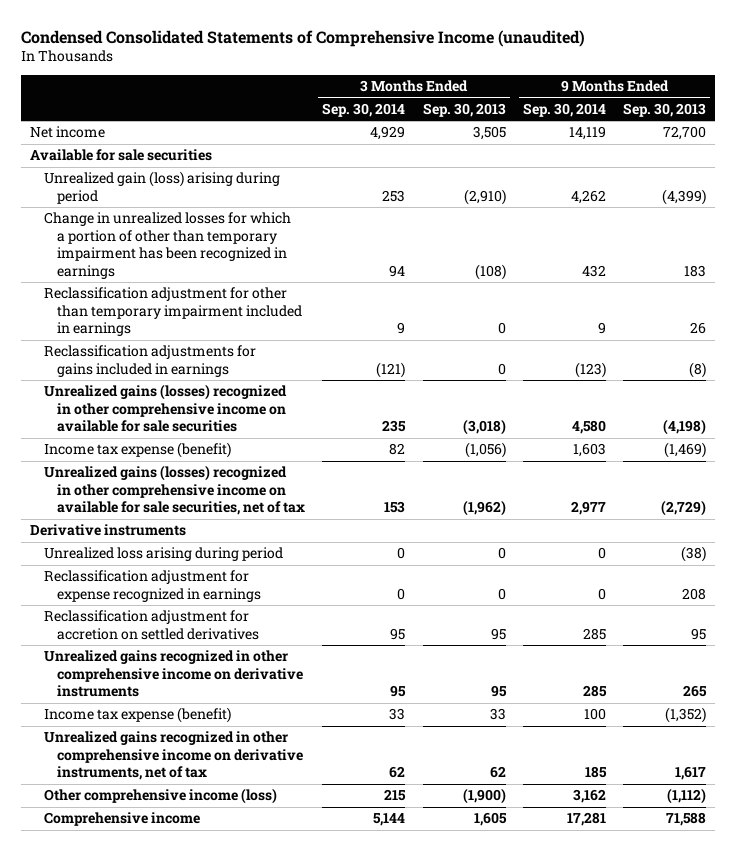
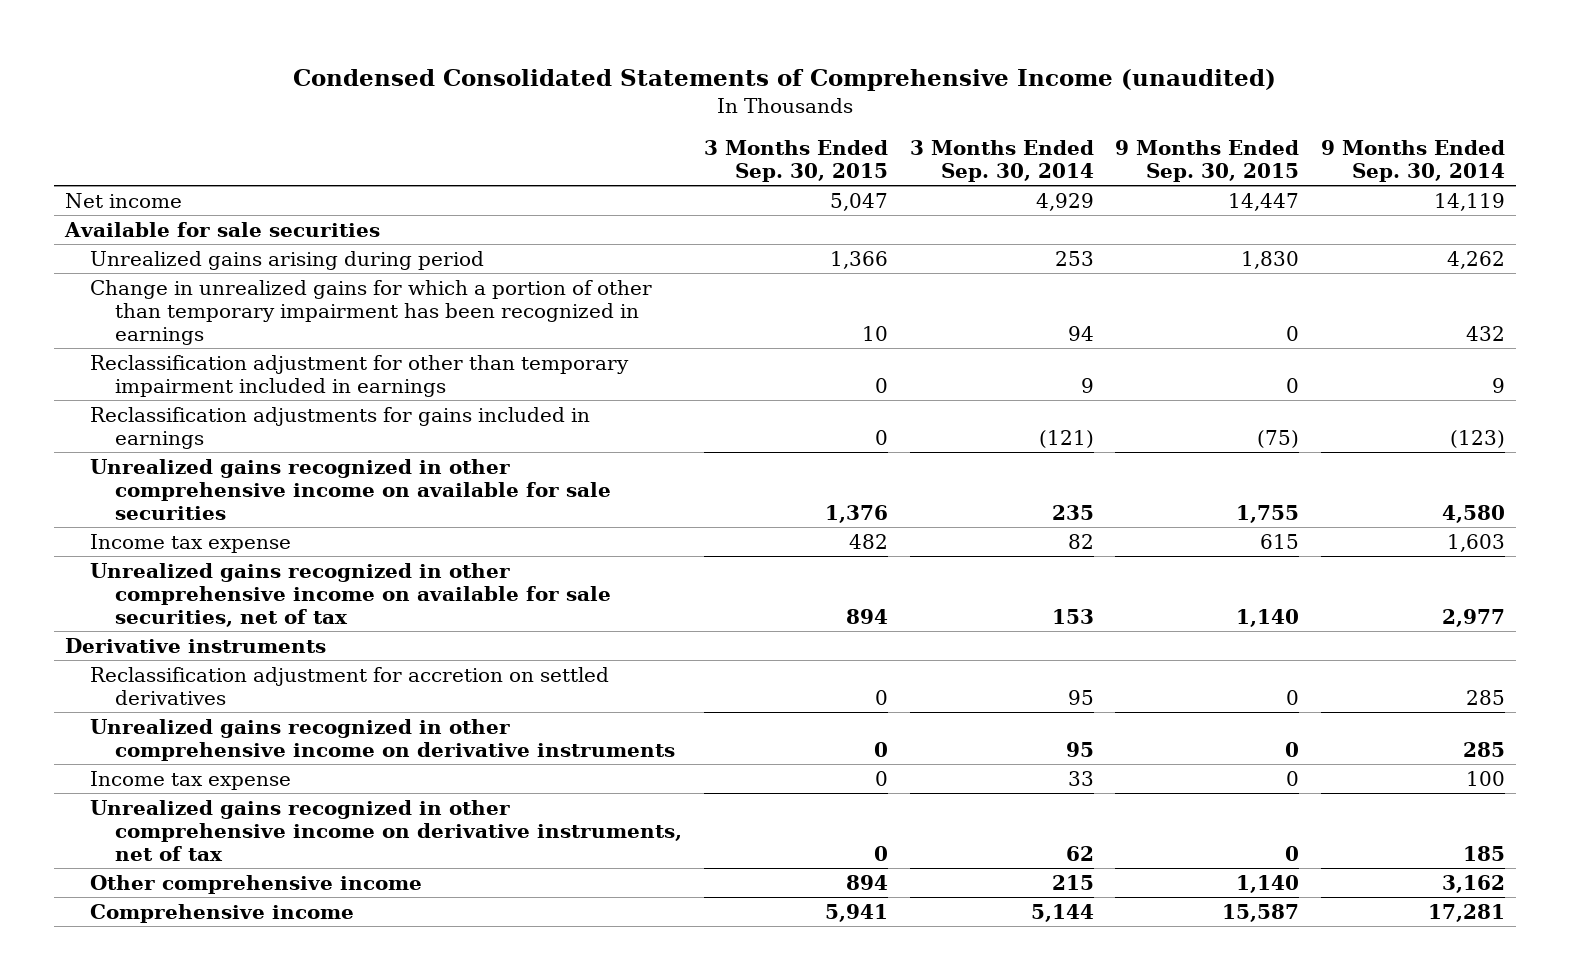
[422,103,506,118] Sep. 30, 2013 -> none
[623,103,707,118] Sep. 30, 2013 -> none
none -> [703,139,888,183] 3 Months Ended Sep. 30, 2015
none -> [1115,139,1300,183] 9 Months Ended Sep. 30, 2015
[43,171,280,204] Unrealized gain (loss) arising during period -> [90,250,485,270] Unrealized gains arising during period
[43,212,291,280] Change in unrealized losses for which a portion of other than temporary impairment has been recognized in earnings -> [90,279,653,346] Change in unrealized gains for which a portion of other than temporary impairment has been recognized in earnings
[43,384,287,433] Unrealized gains (losses) recognized in other comprehensive income on available for sale securities -> [90,458,612,521] Unrealized gains recognized in other comprehensive income on available for sale securities
[43,442,231,459] Income tax expense (benefit) -> [90,533,292,553] Income tax expense
[43,465,306,516] Unrealized gains (losses) recognized in other comprehensive income on available for sale securities, net of tax -> [90,562,612,628] Unrealized gains recognized in other comprehensive income on available for sale securities, net of tax
[43,547,283,562] Unrealized loss arising during period -> none
[43,570,262,602] Reclassification adjustment for expense recognized in earnings -> none
[43,707,231,724] Income tax expense (benefit) -> [90,770,292,790] Income tax expense
[43,788,277,805] Other comprehensive income (loss) -> [90,874,423,894] Other comprehensive income

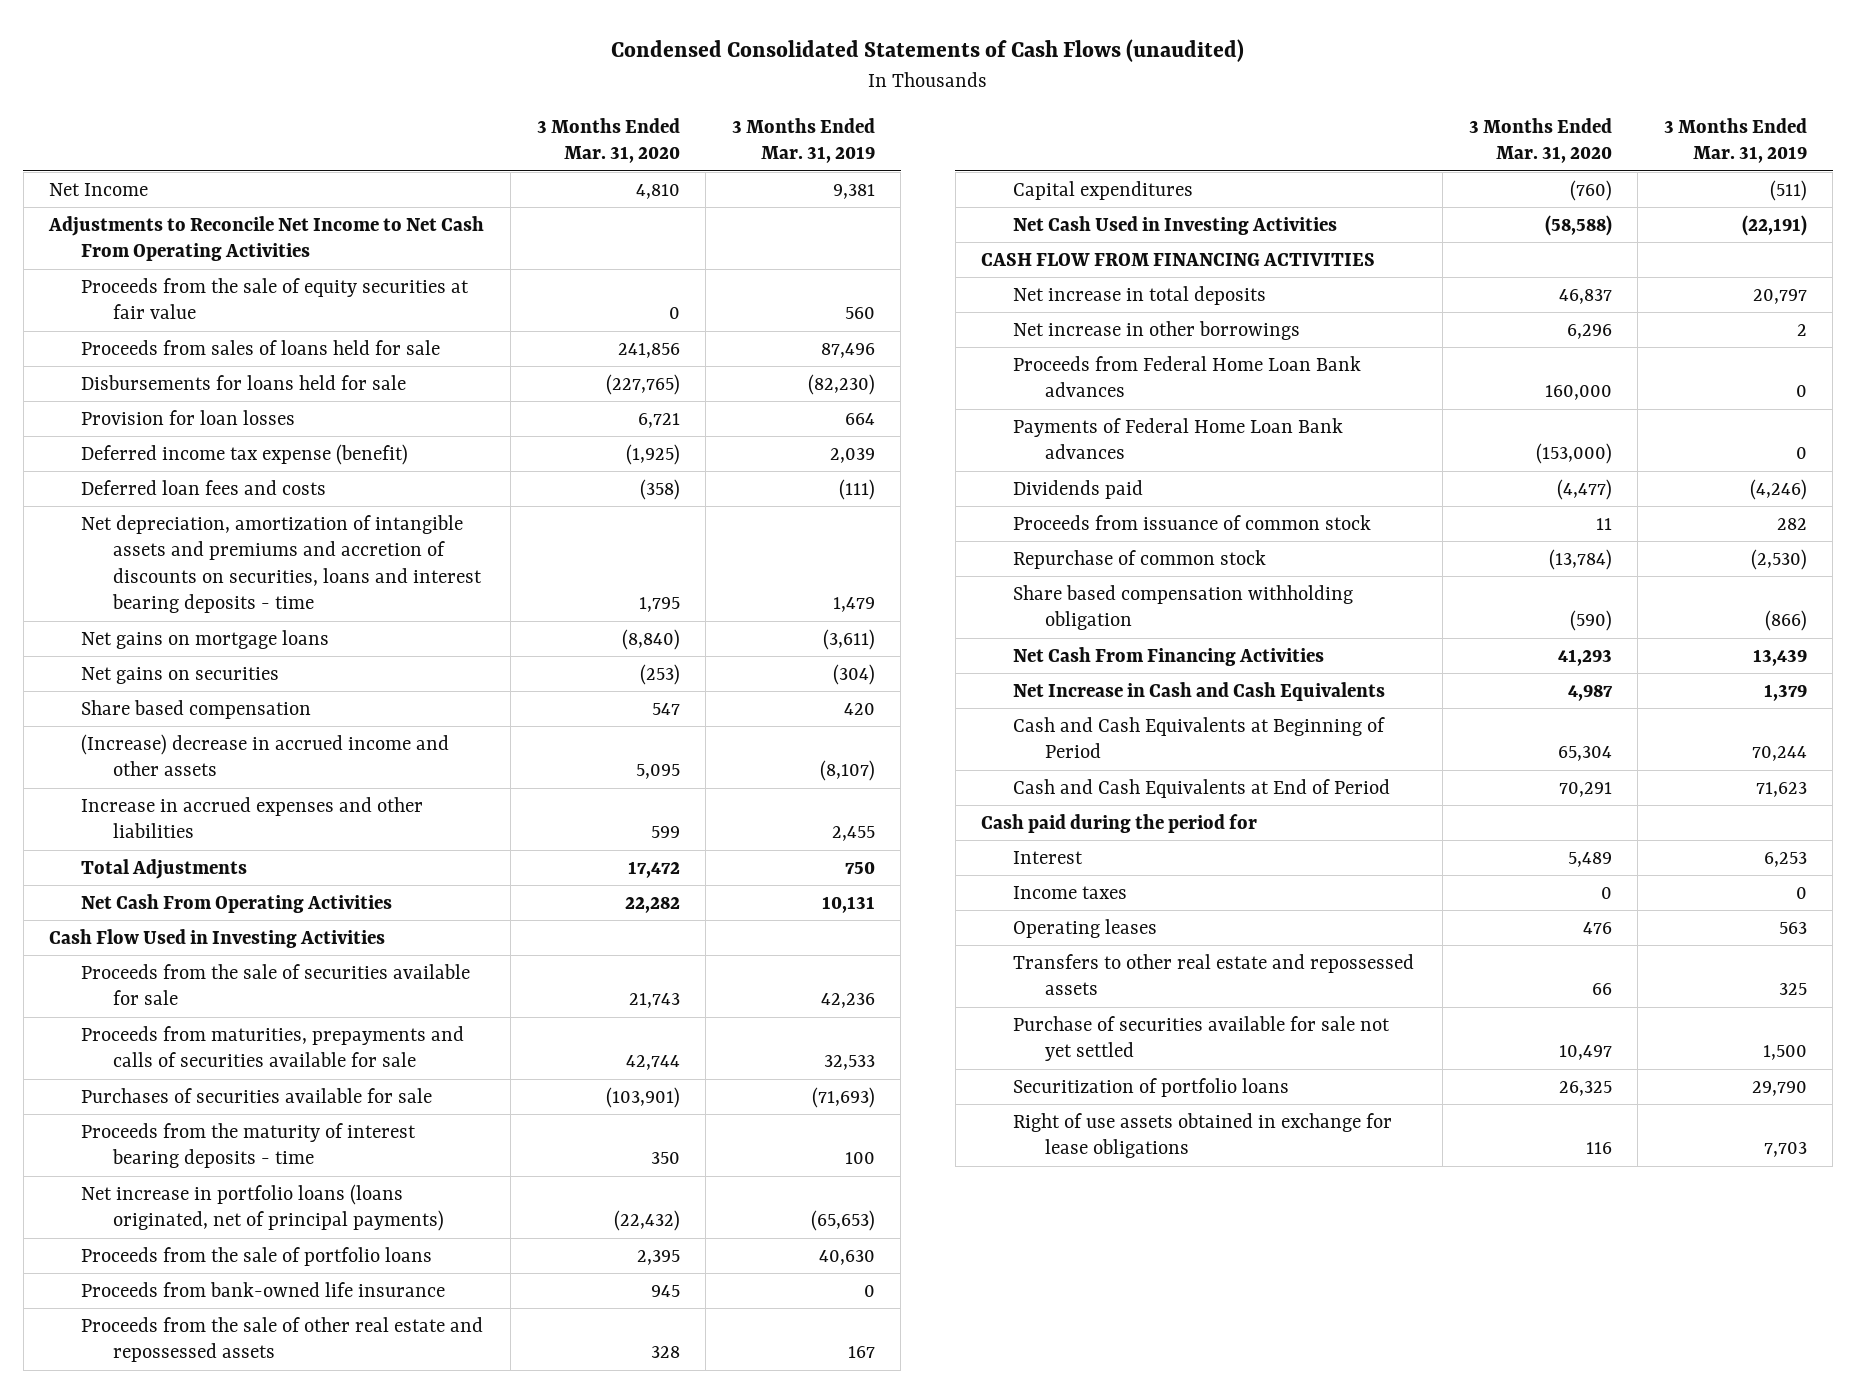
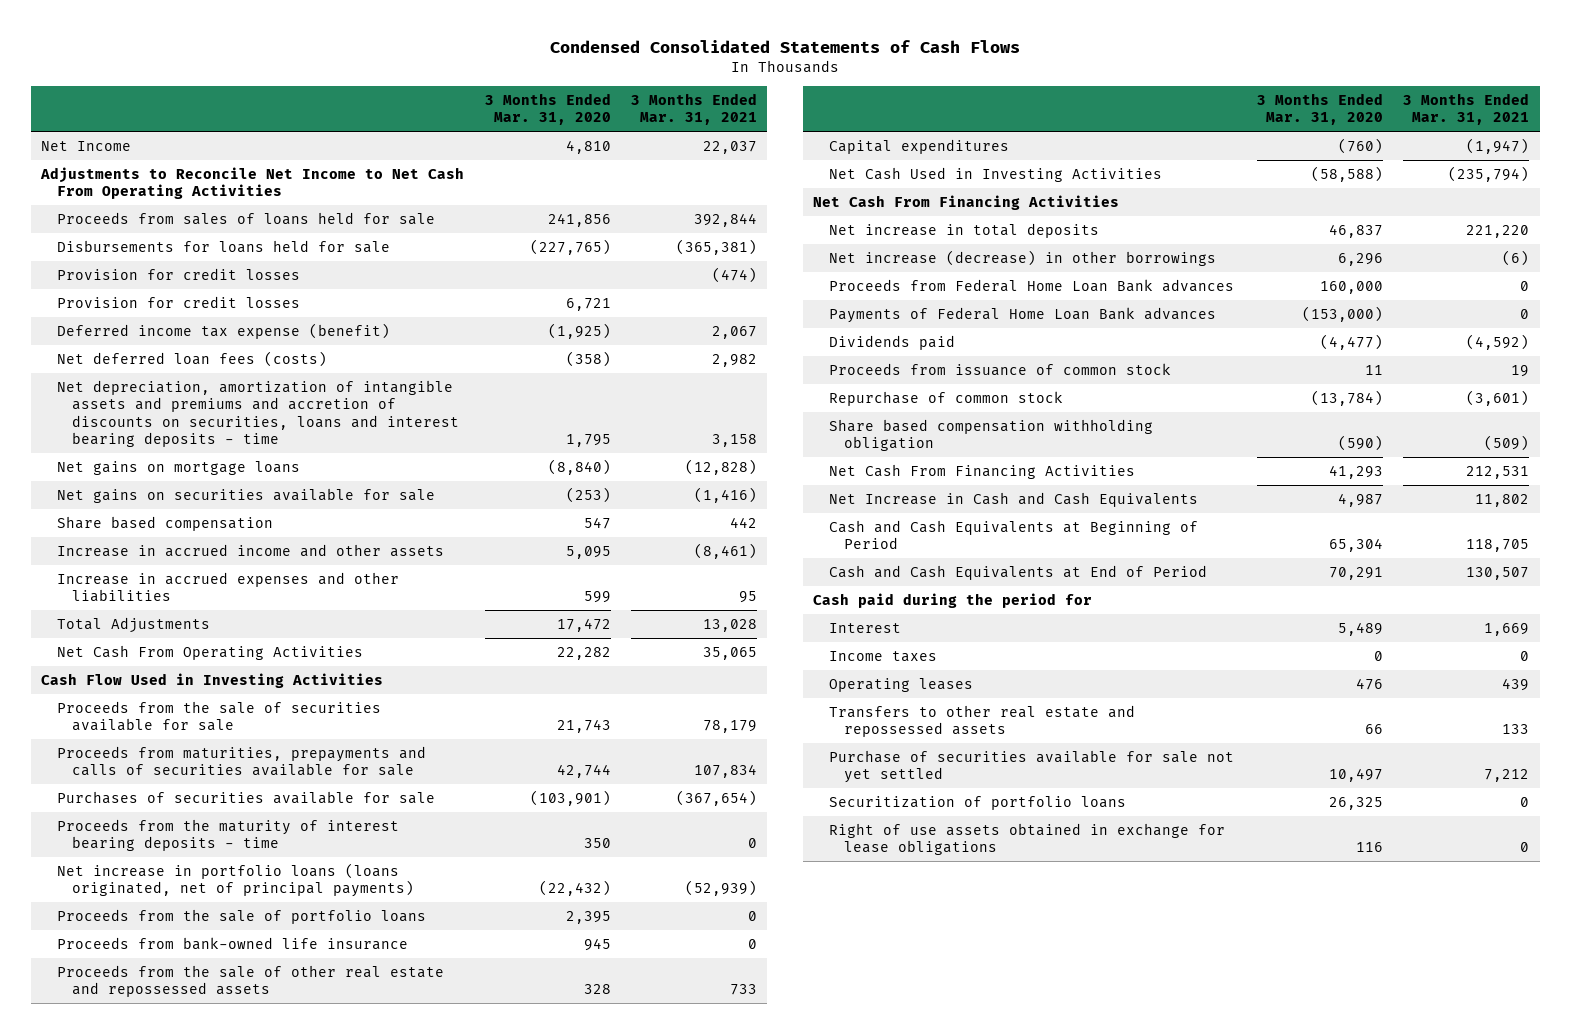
[611,39,1245,63] Condensed Consolidated Statements of Cash Flows (unaudited) -> [550,39,1021,53] Condensed Consolidated Statements of Cash Flows
[731,117,875,164] 3 Months Ended Mar. 31, 2019 -> none
none -> [631,92,758,126] 3 Months Ended Mar. 31, 2021
[81,277,470,320] Proceeds from the sale of equity securities at fair value -> none
none -> [56,267,300,280] Provision for credit losses
[81,409,296,425] Provision for loan losses -> [56,295,300,308] Provision for credit losses
[81,479,327,495] Deferred loan fees and costs -> [56,350,327,367] Net deferred loan fees (costs)
[81,666,280,684] Net gains on securities -> [56,487,435,503] Net gains on securities available for sale
[81,733,450,777] (Increase) decrease in accrued income and other assets -> [56,543,444,557] Increase in accrued income and other assets
[981,252,1376,266] CASH FLOW FROM FINANCING ACTIVITIES -> [813,194,1120,210] Net Cash From Financing Activities
[1013,320,1301,340] Net increase in other borrowings -> [828,249,1216,266] Net increase (decrease) in other borrowings

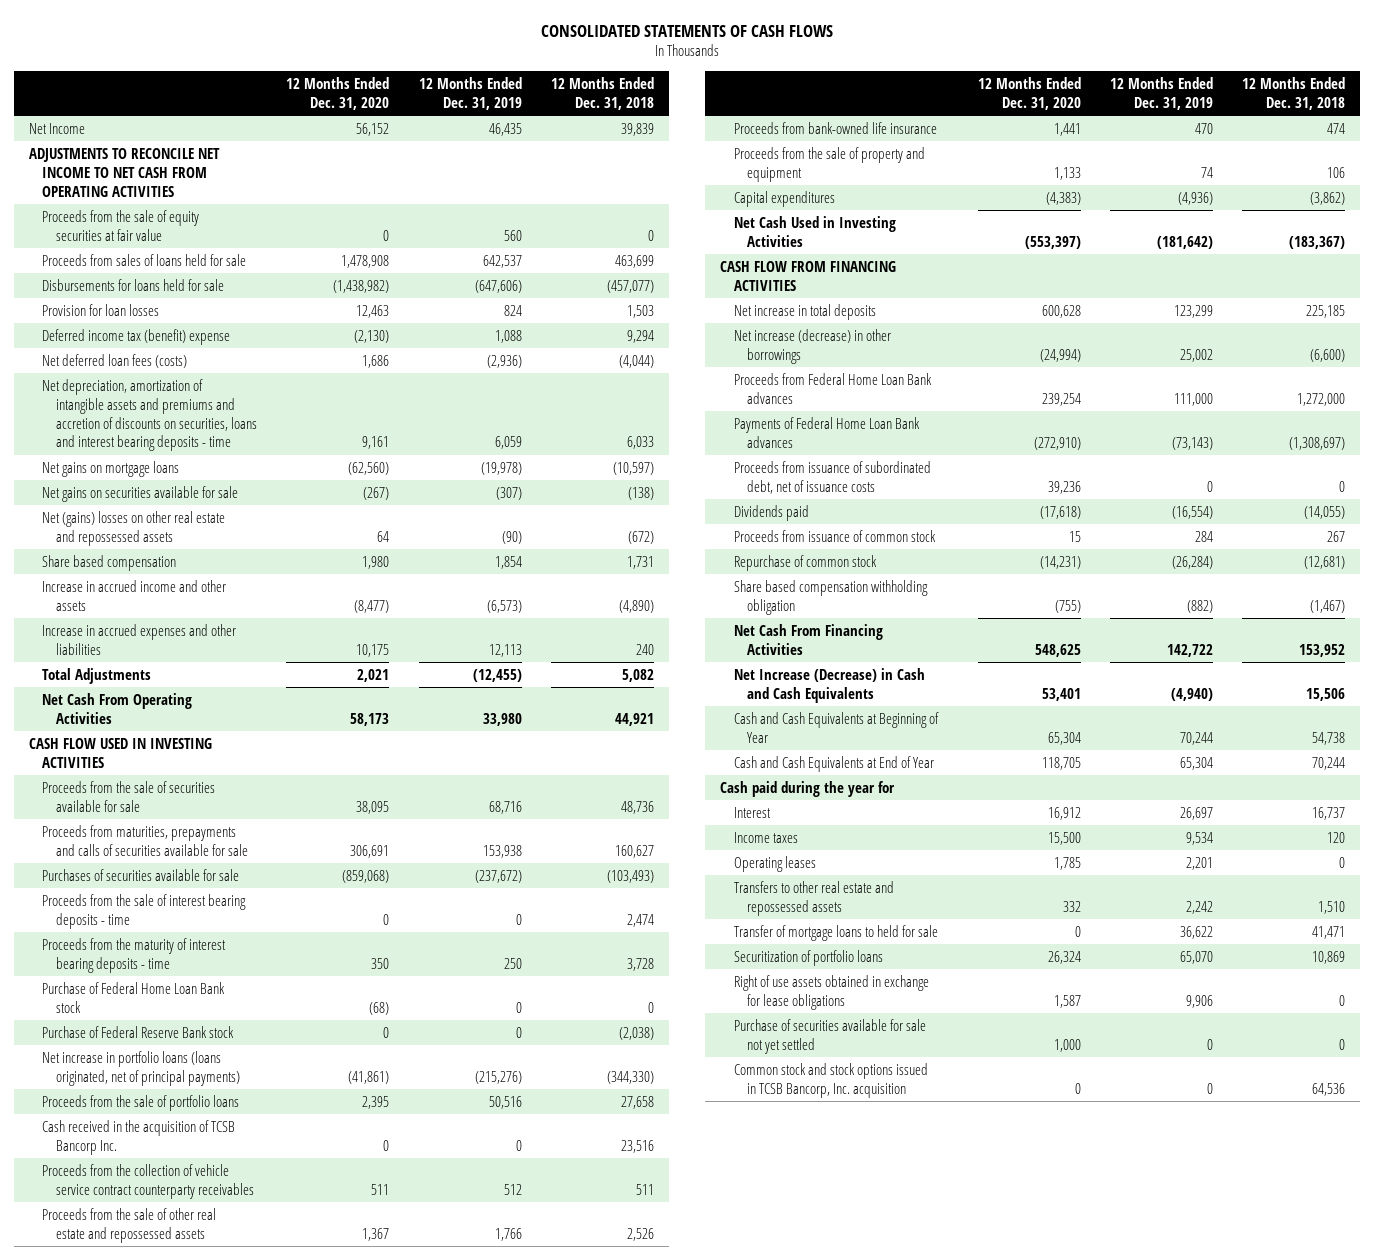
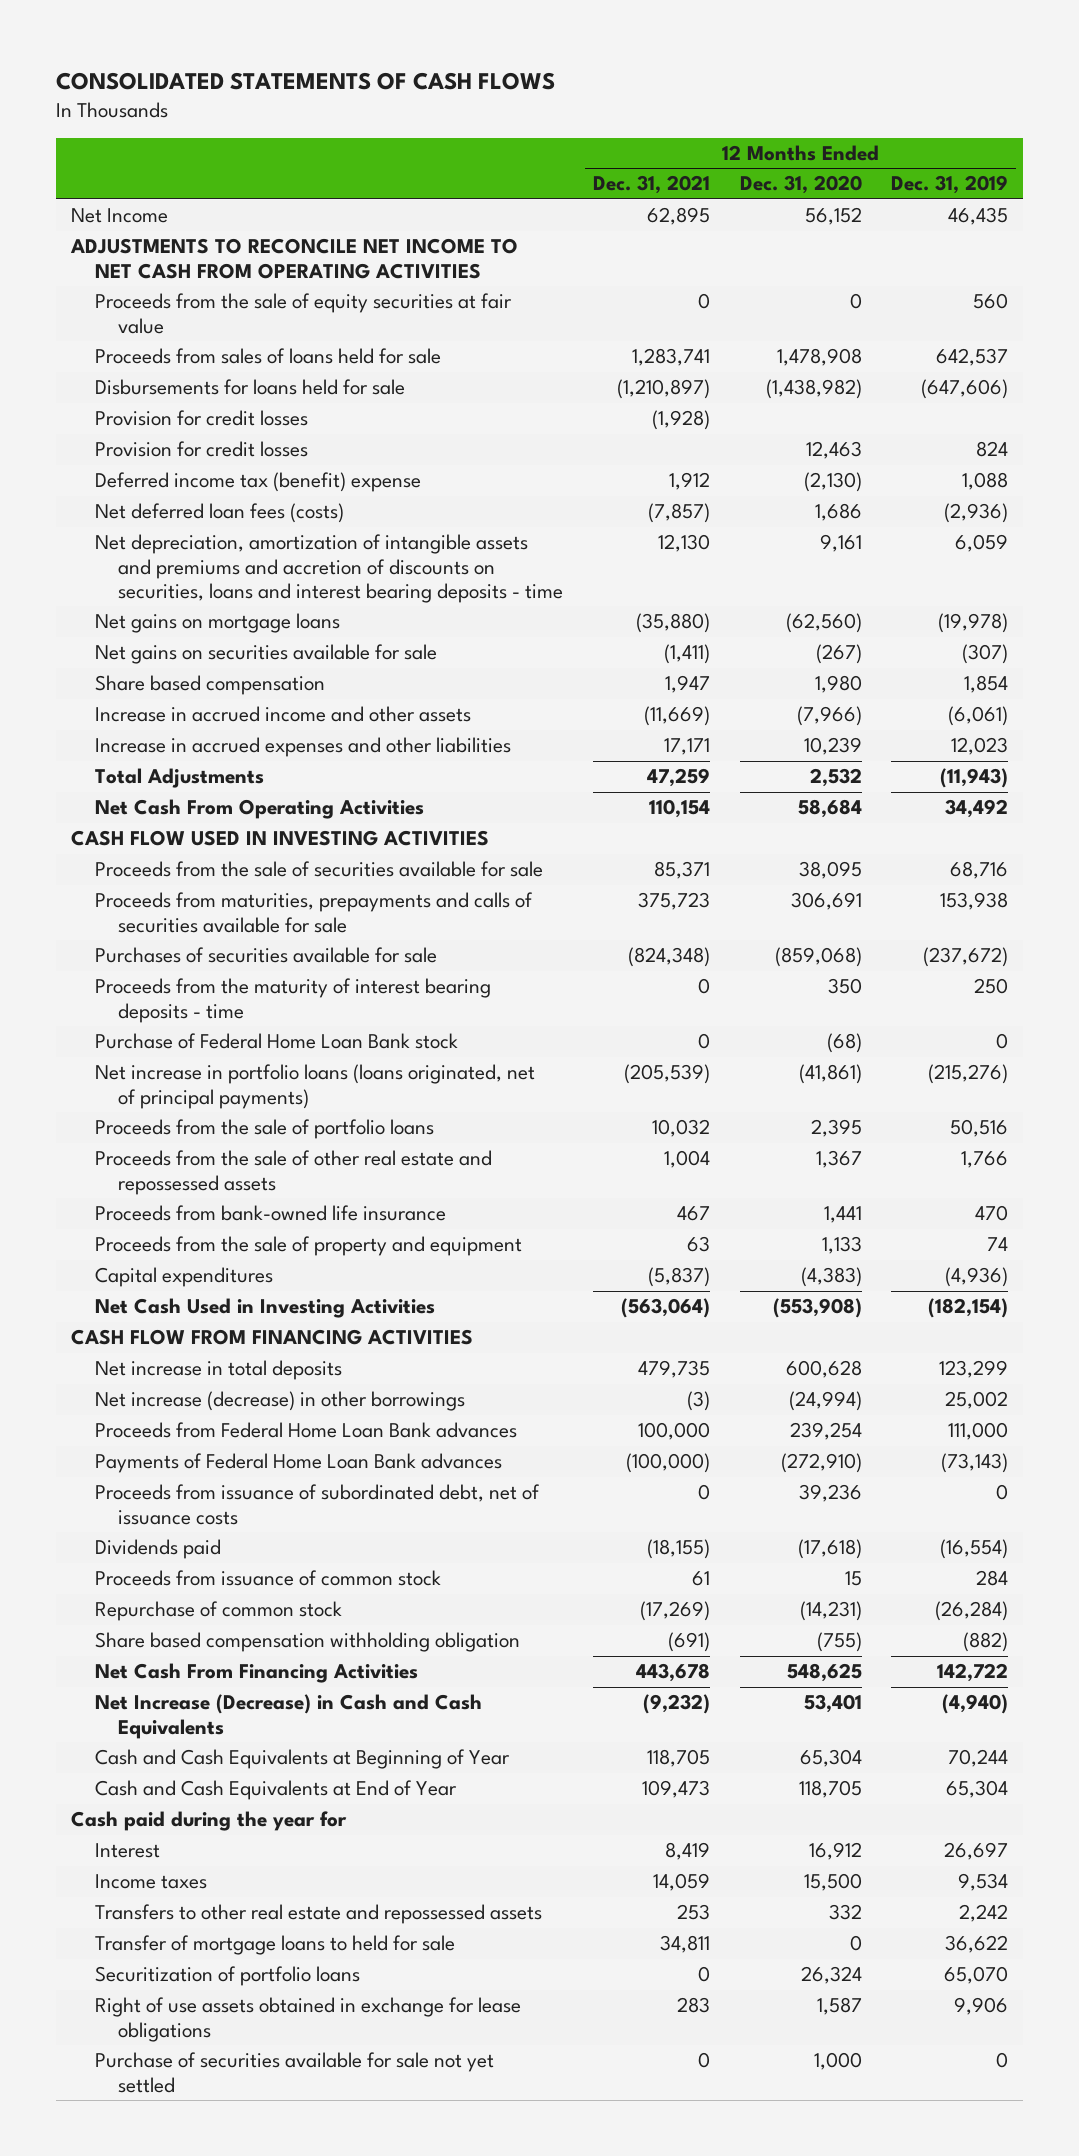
[550,76,654,110] 12 Months Ended Dec. 31, 2018 -> none
none -> [592,175,710,195] Dec. 31, 2021
none -> [94,410,308,427] Provision for credit losses
[42,303,160,316] Provision for loan losses -> [94,441,308,458] Provision for credit losses
[42,510,226,546] Net (gains) losses on other real estate and repossessed assets -> none
[354,599,390,613] (8,477) -> [796,706,862,727] (7,966)
[486,599,522,613] (6,573) -> [948,706,1009,727] (6,061)
[356,643,390,657] 10,175 -> [803,737,862,756] 10,239
[488,643,522,657] 12,113 -> [951,737,1009,756] 12,023
[357,668,390,682] 2,021 -> [809,768,862,788] 2,532
[472,668,522,682] (12,455) -> [940,768,1009,789] (11,943)
[350,712,390,726] 58,173 -> [797,799,862,819] 58,684
[482,712,522,726] 33,980 -> [945,799,1009,819] 34,492
[42,893,247,929] Proceeds from the sale of interest bearing deposits - time -> none
[42,1025,235,1038] Purchase of Federal Reserve Bank stock -> none
[42,1119,236,1155] Cash received in the acquisition of TCSB Bancorp Inc. -> none
[42,1163,254,1199] Proceeds from the collection of vehicle service contract counterparty receivables -> none
[1024,235,1081,249] (553,397) -> [772,1298,862,1319] (553,908)
[1156,235,1213,249] (181,642) -> [928,1298,1009,1319] (182,154)
[733,855,816,872] Operating leases -> none
[733,1062,928,1098] Common stock and stock options issued in TCSB Bancorp, Inc. acquisition -> none

